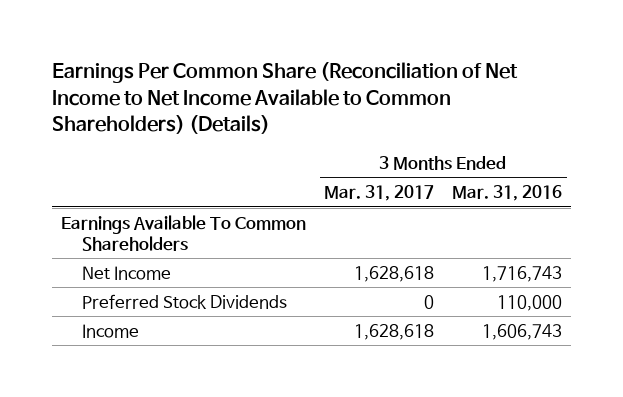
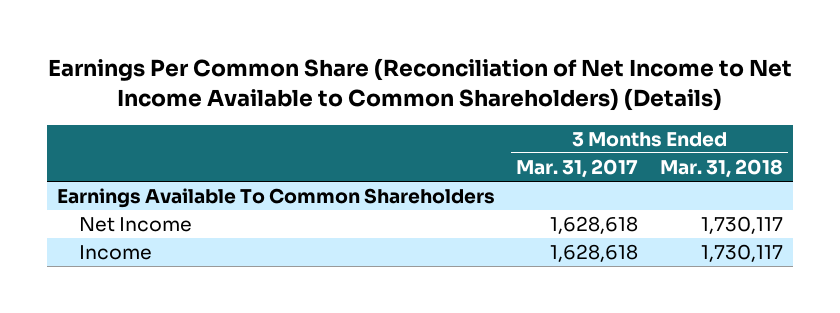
[452,185,563,202] Mar. 31, 2016 -> none
none -> [659,158,783,178] Mar. 31, 2018
[81,293,287,309] Preferred Stock Dividends -> none

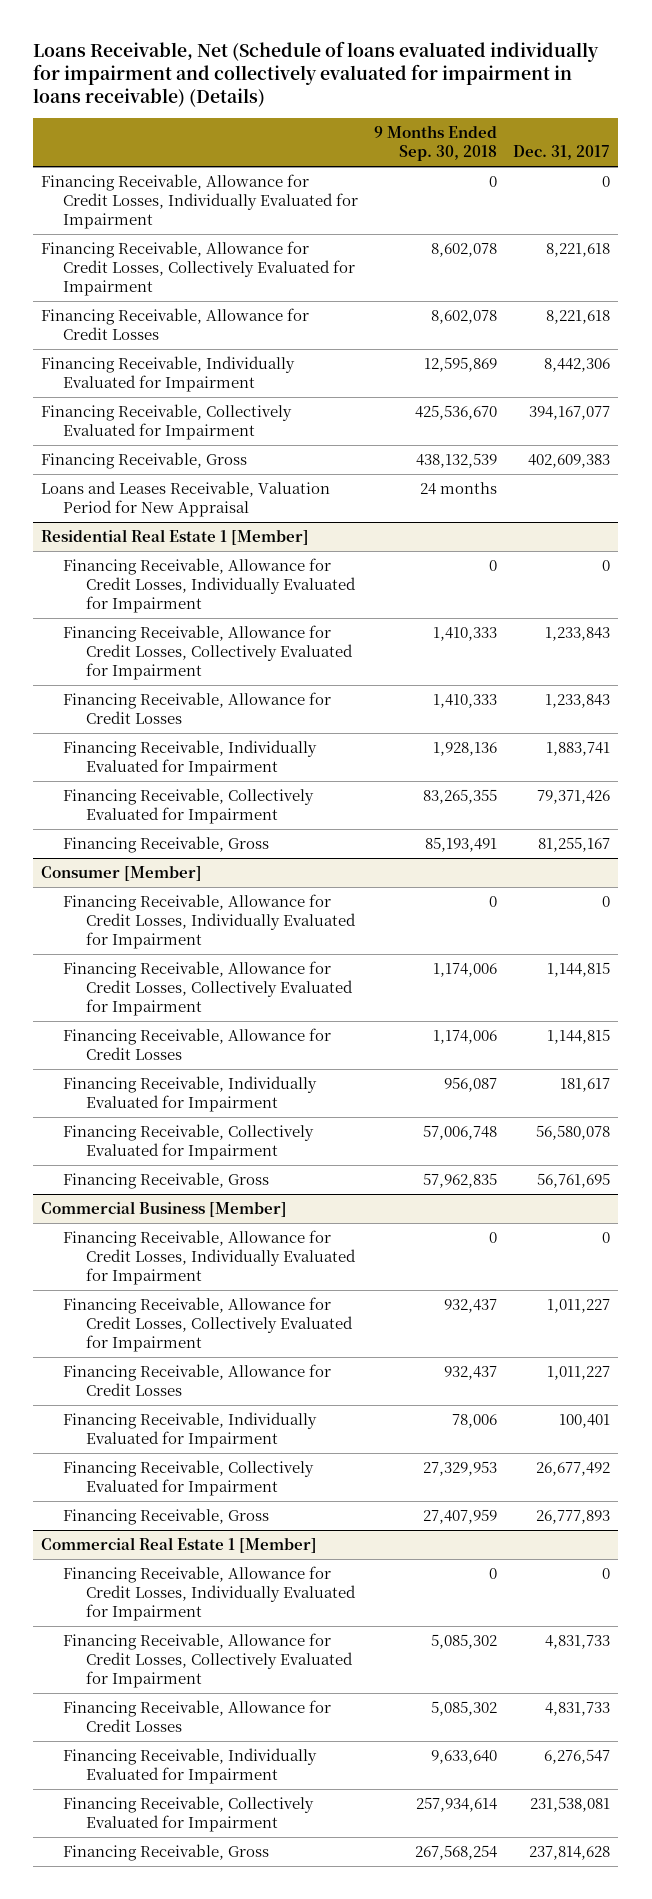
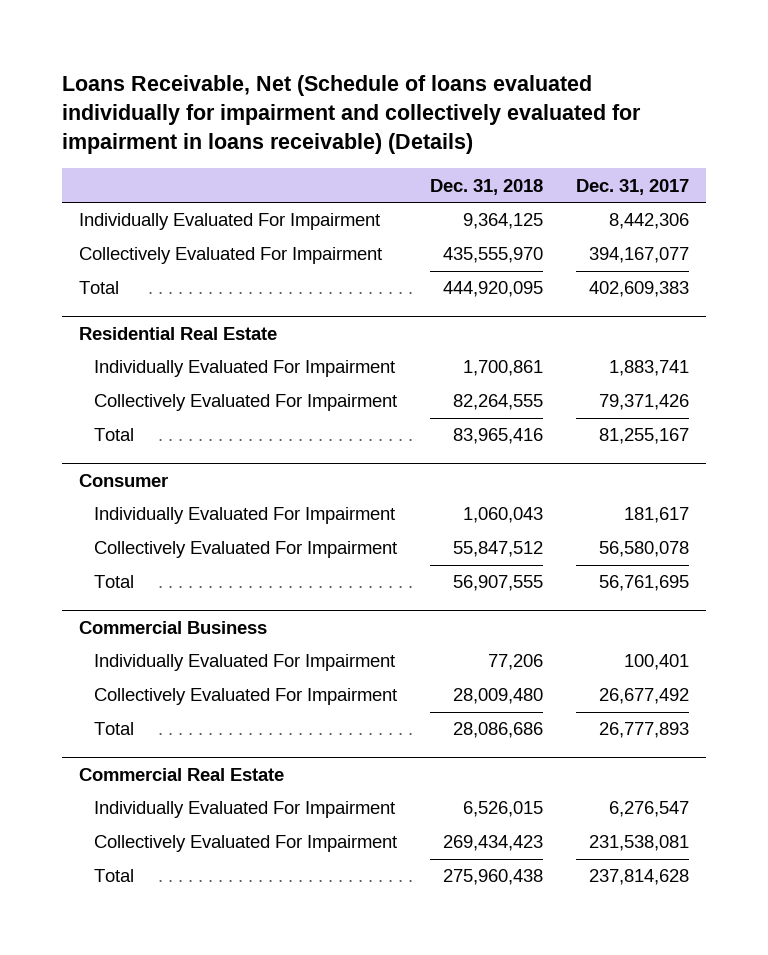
[374,125,498,162] 9 Months Ended Sep. 30, 2018 -> none
none -> [429,178,543,195] Dec. 31, 2018
[41,173,359,229] Financing Receivable, Allowance for Credit Losses, Individually Evaluated for Impairment -> none
[41,240,356,296] Financing Receivable, Allowance for Credit Losses, Collectively Evaluated for Impairment -> none
[41,307,310,340] Financing Receivable, Allowance for Credit Losses -> none
[41,480,331,517] Loans and Leases Receivable, Valuation Period for New Appraisal -> none
[63,557,356,613] Financing Receivable, Allowance for Credit Losses, Individually Evaluated for Impairment -> none
[63,624,353,680] Financing Receivable, Allowance for Credit Losses, Collectively Evaluated for Impairment -> none
[63,691,332,724] Financing Receivable, Allowance for Credit Losses -> none
[63,893,356,949] Financing Receivable, Allowance for Credit Losses, Individually Evaluated for Impairment -> none
[63,960,353,1016] Financing Receivable, Allowance for Credit Losses, Collectively Evaluated for Impairment -> none
[63,1027,332,1060] Financing Receivable, Allowance for Credit Losses -> none
[63,1229,356,1285] Financing Receivable, Allowance for Credit Losses, Individually Evaluated for Impairment -> none
[63,1296,353,1352] Financing Receivable, Allowance for Credit Losses, Collectively Evaluated for Impairment -> none
[63,1363,332,1396] Financing Receivable, Allowance for Credit Losses -> none
[63,1565,356,1621] Financing Receivable, Allowance for Credit Losses, Individually Evaluated for Impairment -> none
[63,1632,353,1688] Financing Receivable, Allowance for Credit Losses, Collectively Evaluated for Impairment -> none
[63,1699,332,1732] Financing Receivable, Allowance for Credit Losses -> none
[41,355,296,392] Financing Receivable, Individually Evaluated for Impairment -> [78,213,380,231] Individually Evaluated For Impairment
[41,403,293,440] Financing Receivable, Collectively Evaluated for Impairment -> [78,247,382,265] Collectively Evaluated For Impairment
[41,451,248,469] Financing Receivable, Gross -> [78,281,119,295] Total
[41,528,310,545] Residential Real Estate 1 [Member] -> [78,326,277,340] Residential Real Estate
[63,739,318,776] Financing Receivable, Individually Evaluated for Impairment -> [93,360,395,378] Individually Evaluated For Impairment
[63,787,315,824] Financing Receivable, Collectively Evaluated for Impairment -> [93,394,397,412] Collectively Evaluated For Impairment
[63,835,270,853] Financing Receivable, Gross -> [93,428,134,442] Total
[41,865,203,881] Consumer [Member] -> [78,473,168,487] Consumer
[63,1075,318,1112] Financing Receivable, Individually Evaluated for Impairment -> [93,507,395,525] Individually Evaluated For Impairment
[63,1123,315,1160] Financing Receivable, Collectively Evaluated for Impairment -> [93,541,397,559] Collectively Evaluated For Impairment
[63,1171,270,1189] Financing Receivable, Gross -> [93,575,134,589] Total
[41,1200,288,1217] Commercial Business [Member] -> [78,620,267,634] Commercial Business
[63,1411,318,1448] Financing Receivable, Individually Evaluated for Impairment -> [93,654,395,672] Individually Evaluated For Impairment
[63,1459,315,1496] Financing Receivable, Collectively Evaluated for Impairment -> [93,688,397,706] Collectively Evaluated For Impairment
[63,1507,270,1525] Financing Receivable, Gross -> [93,722,134,736] Total
[41,1536,318,1553] Commercial Real Estate 1 [Member] -> [78,767,284,781] Commercial Real Estate
[63,1747,318,1784] Financing Receivable, Individually Evaluated for Impairment -> [93,801,395,819] Individually Evaluated For Impairment
[63,1795,315,1832] Financing Receivable, Collectively Evaluated for Impairment -> [93,835,397,853] Collectively Evaluated For Impairment
[63,1843,270,1861] Financing Receivable, Gross -> [93,869,134,883] Total

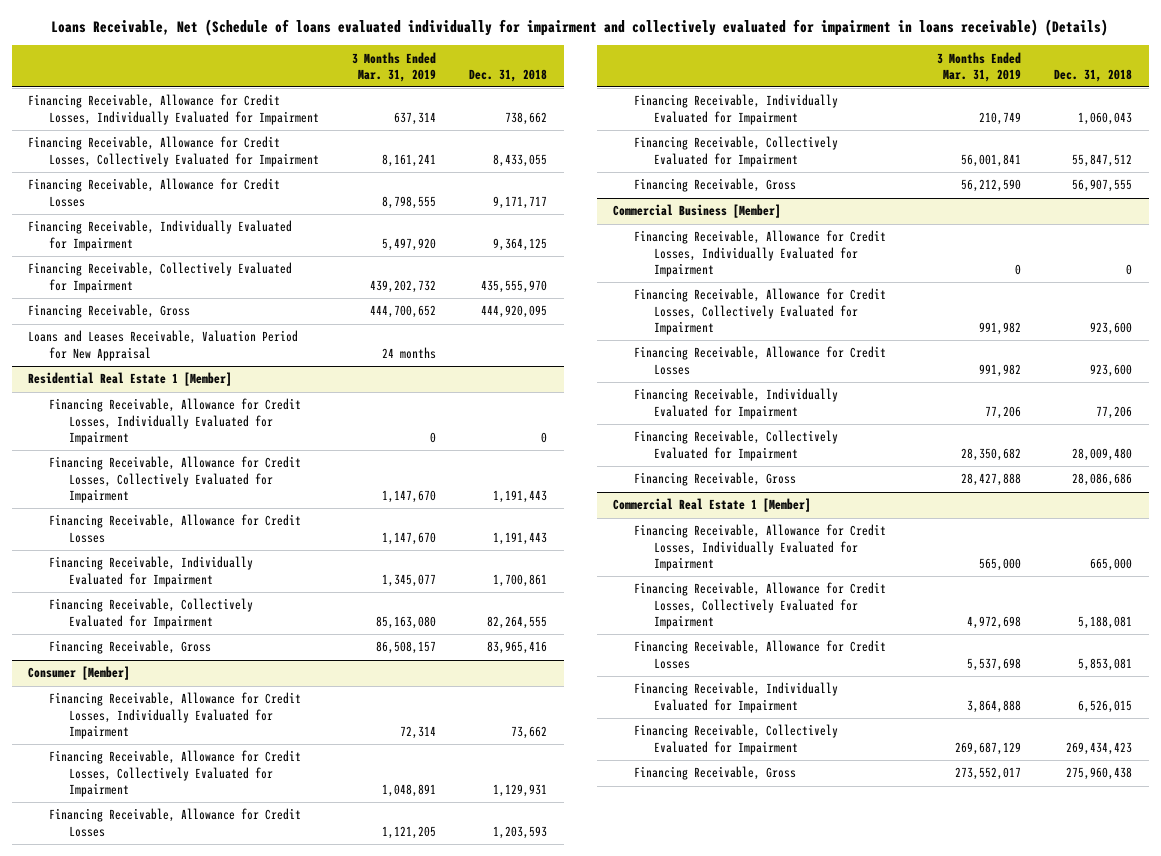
[575,178,689,195] Dec. 31, 2017 -> none
none -> [351,51,436,82] 3 Months Ended Mar. 31, 2019
none -> [28,94,319,125] Financing Receivable, Allowance for Credit Losses, Individually Evaluated for Impairment
none -> [28,136,319,167] Financing Receivable, Allowance for Credit Losses, Collectively Evaluated for Impairment
none -> [28,178,281,207] Financing Receivable, Allowance for Credit Losses
[78,213,380,231] Individually Evaluated For Impairment -> [28,220,293,251] Financing Receivable, Individually Evaluated for Impairment
[78,247,382,265] Collectively Evaluated For Impairment -> [28,262,293,293] Financing Receivable, Collectively Evaluated for Impairment
[78,281,119,295] Total -> [28,304,191,319] Financing Receivable, Gross
none -> [28,330,299,361] Loans and Leases Receivable, Valuation Period for New Appraisal
[78,326,277,340] Residential Real Estate -> [28,372,233,387] Residential Real Estate 1 [Member]
none -> [48,398,301,445] Financing Receivable, Allowance for Credit Losses, Individually Evaluated for Impairment
none -> [48,456,301,503] Financing Receivable, Allowance for Credit Losses, Collectively Evaluated for Impairment
none -> [48,514,301,543] Financing Receivable, Allowance for Credit Losses
[93,360,395,378] Individually Evaluated For Impairment -> [48,556,253,587] Financing Receivable, Individually Evaluated for Impairment
[93,394,397,412] Collectively Evaluated For Impairment -> [48,598,253,629] Financing Receivable, Collectively Evaluated for Impairment
[93,428,134,442] Total -> [48,640,211,655] Financing Receivable, Gross
[78,473,168,487] Consumer -> [28,666,131,681] Consumer [Member]
none -> [48,692,301,739] Financing Receivable, Allowance for Credit Losses, Individually Evaluated for Impairment
none -> [48,750,301,797] Financing Receivable, Allowance for Credit Losses, Collectively Evaluated for Impairment
none -> [48,808,301,837] Financing Receivable, Allowance for Credit Losses
[93,507,395,525] Individually Evaluated For Impairment -> [633,94,838,125] Financing Receivable, Individually Evaluated for Impairment
[93,541,397,559] Collectively Evaluated For Impairment -> [633,136,838,167] Financing Receivable, Collectively Evaluated for Impairment
[93,575,134,589] Total -> [633,178,796,193] Financing Receivable, Gross
[78,620,267,634] Commercial Business -> [613,204,782,219] Commercial Business [Member]
none -> [633,230,886,277] Financing Receivable, Allowance for Credit Losses, Individually Evaluated for Impairment
none -> [633,288,886,335] Financing Receivable, Allowance for Credit Losses, Collectively Evaluated for Impairment
none -> [633,346,886,375] Financing Receivable, Allowance for Credit Losses
[93,654,395,672] Individually Evaluated For Impairment -> [633,388,838,419] Financing Receivable, Individually Evaluated for Impairment
[93,688,397,706] Collectively Evaluated For Impairment -> [633,430,838,461] Financing Receivable, Collectively Evaluated for Impairment
[93,722,134,736] Total -> [633,472,796,487] Financing Receivable, Gross
[78,767,284,781] Commercial Real Estate -> [613,498,812,513] Commercial Real Estate 1 [Member]
none -> [633,524,886,571] Financing Receivable, Allowance for Credit Losses, Individually Evaluated for Impairment
none -> [633,582,886,629] Financing Receivable, Allowance for Credit Losses, Collectively Evaluated for Impairment
none -> [633,640,886,669] Financing Receivable, Allowance for Credit Losses
[93,801,395,819] Individually Evaluated For Impairment -> [633,682,838,713] Financing Receivable, Individually Evaluated for Impairment
[93,835,397,853] Collectively Evaluated For Impairment -> [633,724,838,755] Financing Receivable, Collectively Evaluated for Impairment
[93,869,134,883] Total -> [633,766,796,781] Financing Receivable, Gross

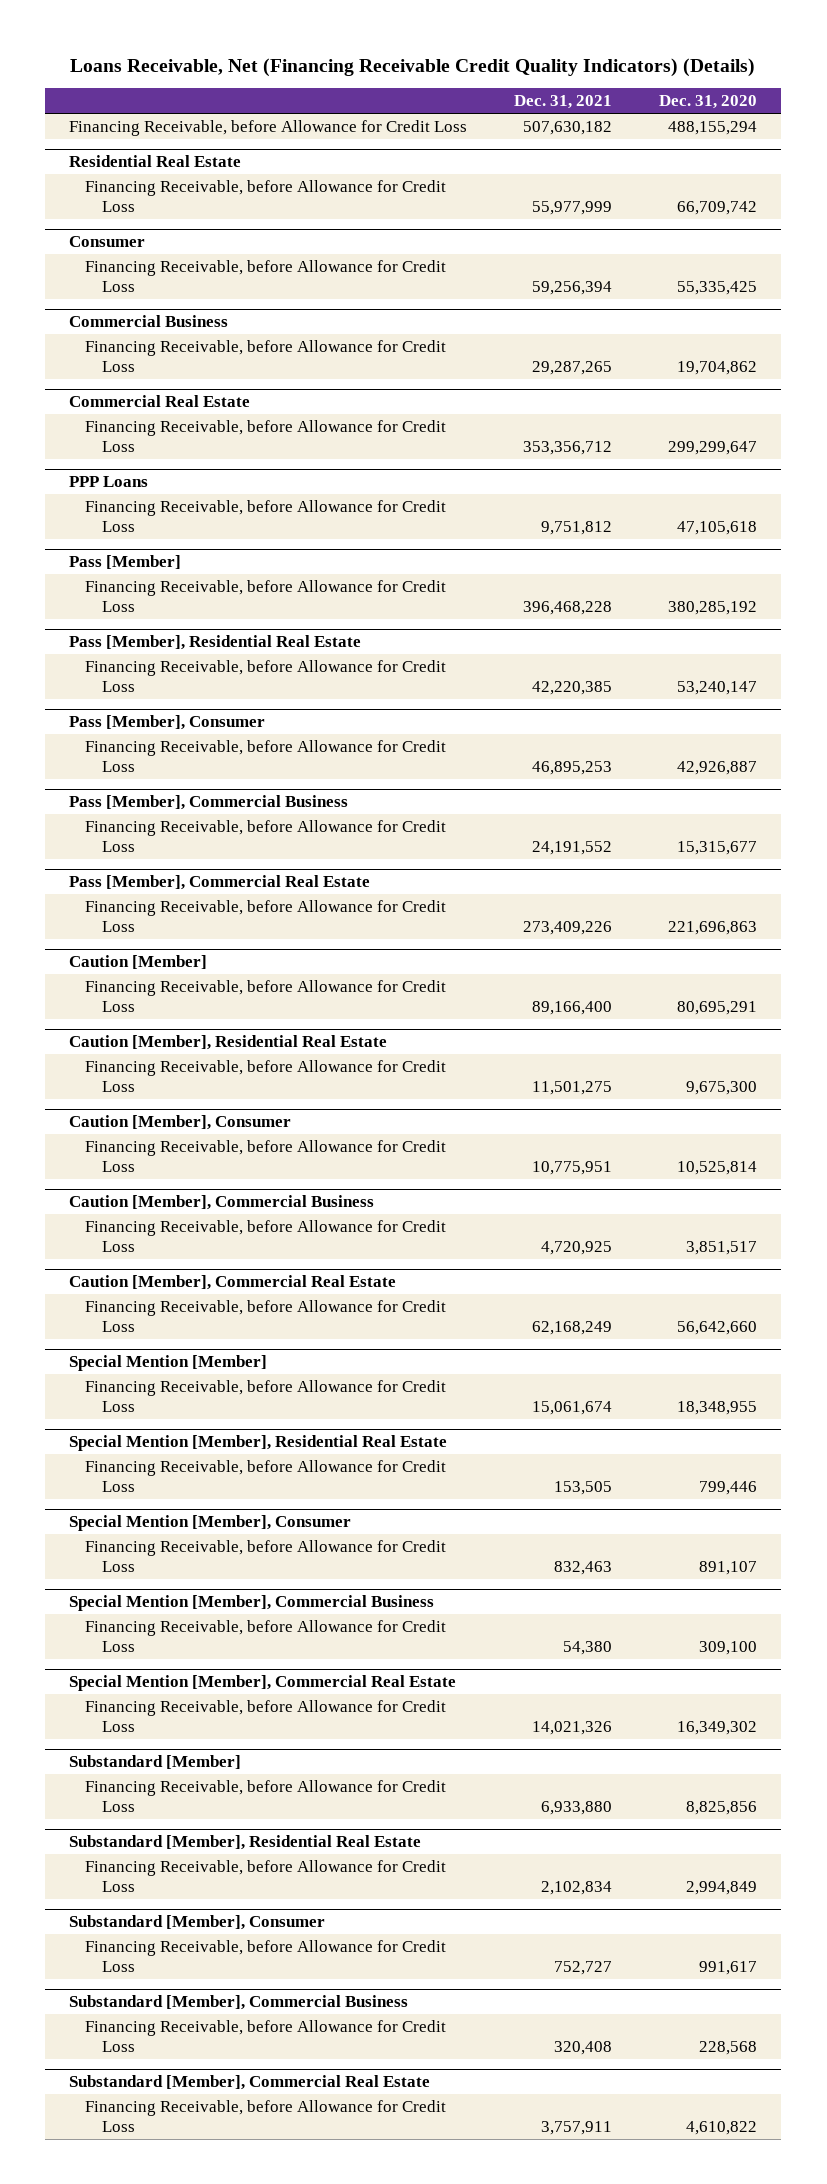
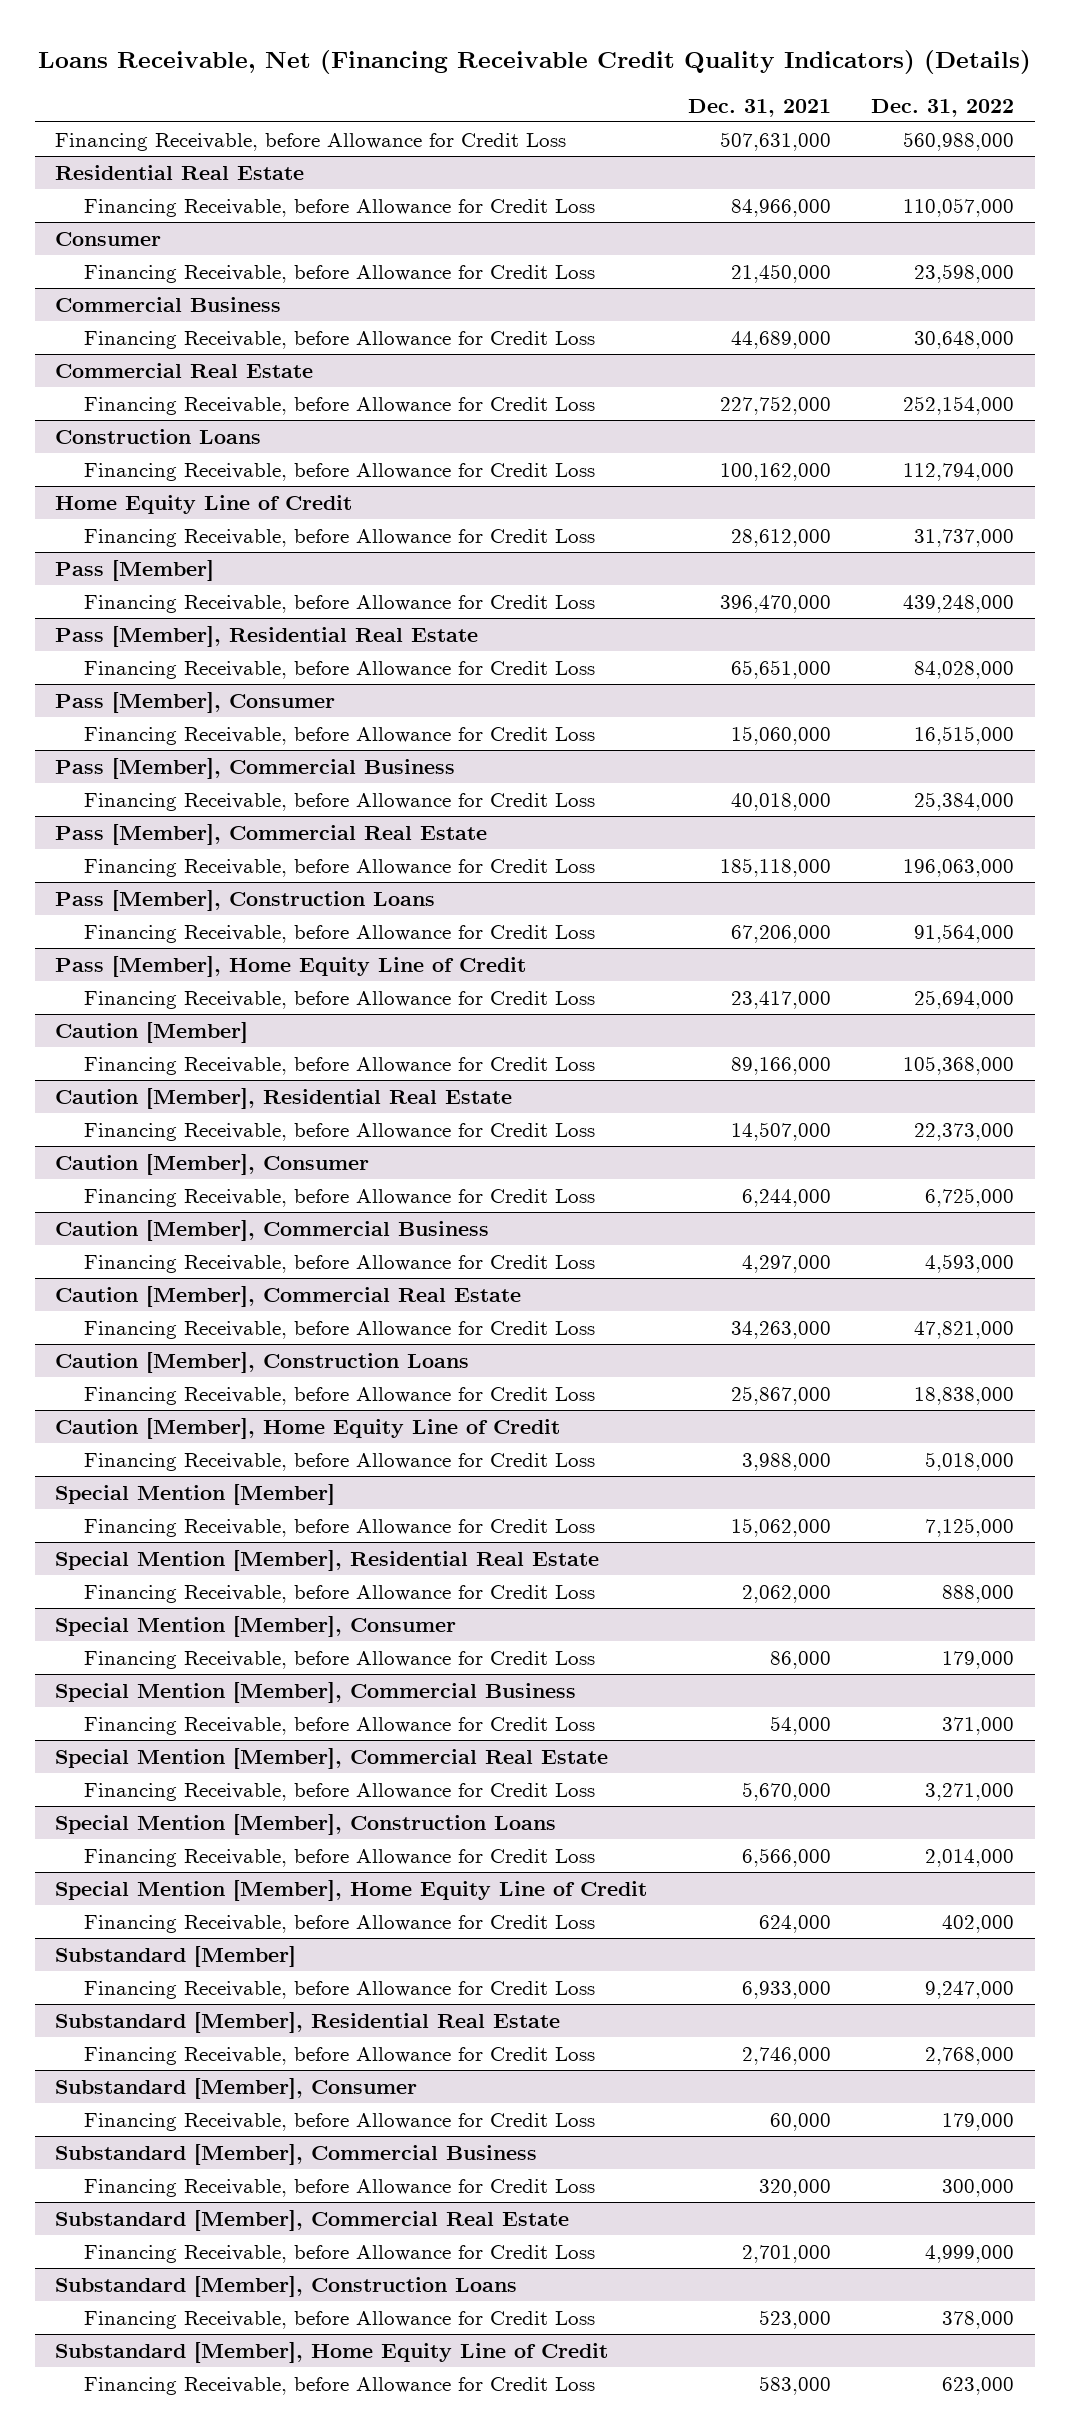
[659,95,758,110] Dec. 31, 2020 -> none
none -> [871,98,1015,117] Dec. 31, 2022
[523,121,613,136] 507,630,182 -> [719,131,831,151] 507,631,000
[532,201,613,216] 55,977,999 -> [730,198,831,217] 84,966,000
[532,281,613,296] 59,256,394 -> [730,263,831,283] 21,450,000
[532,361,613,376] 29,287,265 -> [730,330,831,349] 44,689,000
[69,476,149,488] PPP Loans -> none
[523,441,613,456] 353,356,712 -> [719,395,831,415] 227,752,000
none -> [55,428,262,444] Construction Loans
[541,521,613,536] 9,751,812 -> [719,462,831,481] 100,162,000
none -> [55,494,353,514] Home Equity Line of Credit
none -> [84,528,596,547] Financing Receivable, before Allowance for Credit Loss
[523,601,613,616] 396,468,228 -> [719,594,831,613] 396,470,000
[532,681,613,696] 42,220,385 -> [730,659,831,679] 65,651,000
[532,761,613,776] 46,895,253 -> [730,725,831,745] 15,060,000
[532,841,613,856] 24,191,552 -> [730,792,831,811] 40,018,000
[523,921,613,936] 273,409,226 -> [719,857,831,877] 185,118,000
none -> [55,889,436,911] Pass [Member], Construction Loans
none -> [84,924,596,943] Financing Receivable, before Allowance for Credit Loss
none -> [55,955,527,977] Pass [Member], Home Equity Line of Credit
none -> [84,990,596,1009] Financing Receivable, before Allowance for Credit Loss
[532,1001,613,1016] 89,166,400 -> [730,1056,831,1075] 89,166,000
[532,1081,613,1096] 11,501,275 -> [730,1121,831,1141] 14,507,000
[532,1161,613,1176] 10,775,951 -> [741,1188,831,1207] 6,244,000
[541,1241,613,1256] 4,720,925 -> [741,1254,831,1273] 4,297,000
[532,1321,613,1336] 62,168,249 -> [730,1320,831,1339] 34,263,000
none -> [55,1351,470,1373] Caution [Member], Construction Loans
none -> [84,1386,596,1405] Financing Receivable, before Allowance for Credit Loss
none -> [55,1417,561,1439] Caution [Member], Home Equity Line of Credit
none -> [84,1452,596,1471] Financing Receivable, before Allowance for Credit Loss
[532,1401,613,1416] 15,061,674 -> [730,1517,831,1537] 15,062,000
[554,1481,613,1496] 153,505 -> [741,1584,831,1603] 2,062,000
[554,1561,613,1576] 832,463 -> [769,1650,831,1669] 86,000
[563,1641,613,1656] 54,380 -> [769,1715,831,1735] 54,000
[532,1721,613,1736] 14,021,326 -> [741,1781,831,1801] 5,670,000
none -> [55,1813,557,1835] Special Mention [Member], Construction Loans
none -> [84,1848,596,1867] Financing Receivable, before Allowance for Credit Loss
none -> [55,1879,648,1901] Special Mention [Member], Home Equity Line of Credit
none -> [84,1914,596,1933] Financing Receivable, before Allowance for Credit Loss
[541,1801,613,1816] 6,933,880 -> [741,1980,831,1999] 6,933,000
[541,1881,613,1896] 2,102,834 -> [741,2046,831,2065] 2,746,000
[554,1961,613,1976] 752,727 -> [769,2112,831,2131] 60,000
[554,2041,613,2056] 320,408 -> [758,2178,831,2197] 320,000
[541,2121,613,2136] 3,757,911 -> [741,2244,831,2263] 2,701,000
none -> [55,2275,518,2297] Substandard [Member], Construction Loans
none -> [84,2310,596,2329] Financing Receivable, before Allowance for Credit Loss
none -> [55,2341,609,2363] Substandard [Member], Home Equity Line of Credit
none -> [84,2376,596,2395] Financing Receivable, before Allowance for Credit Loss

